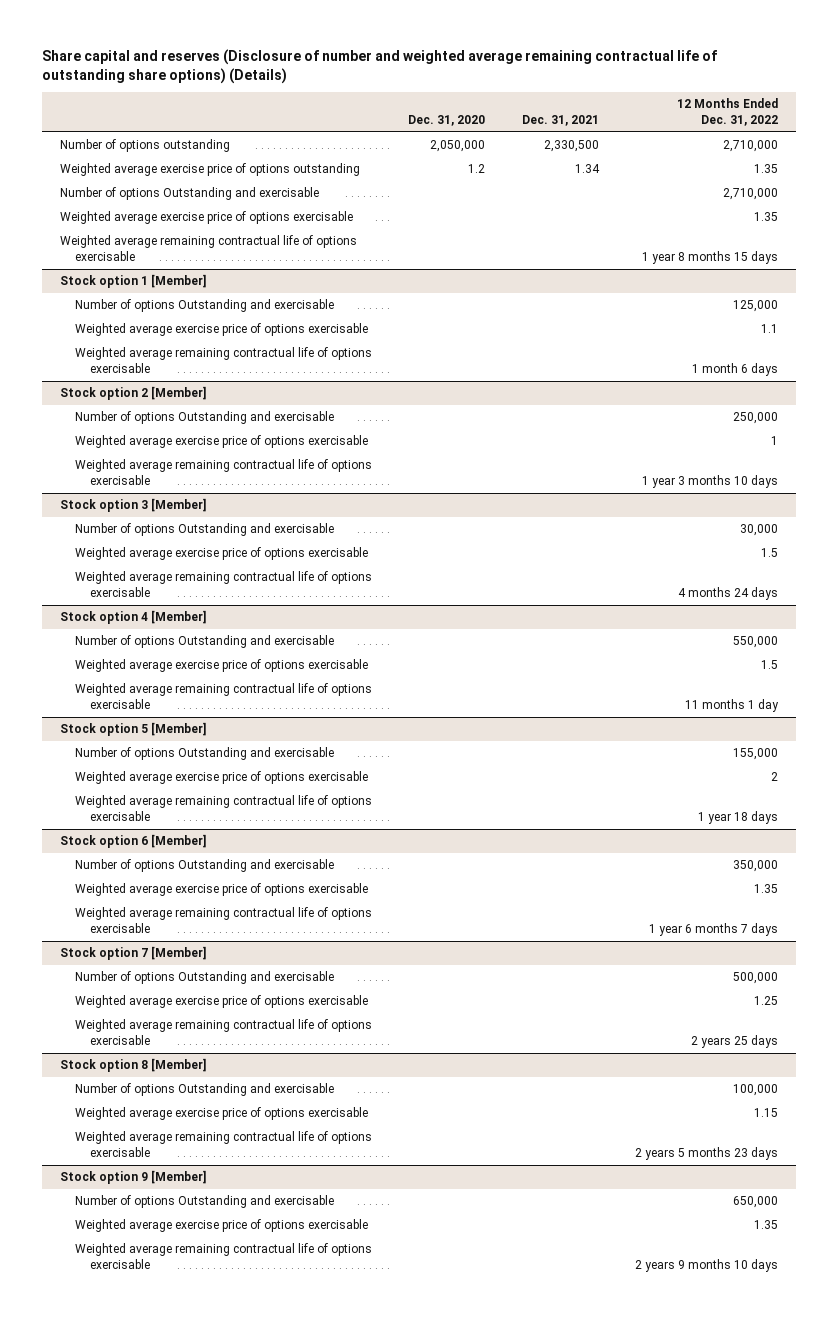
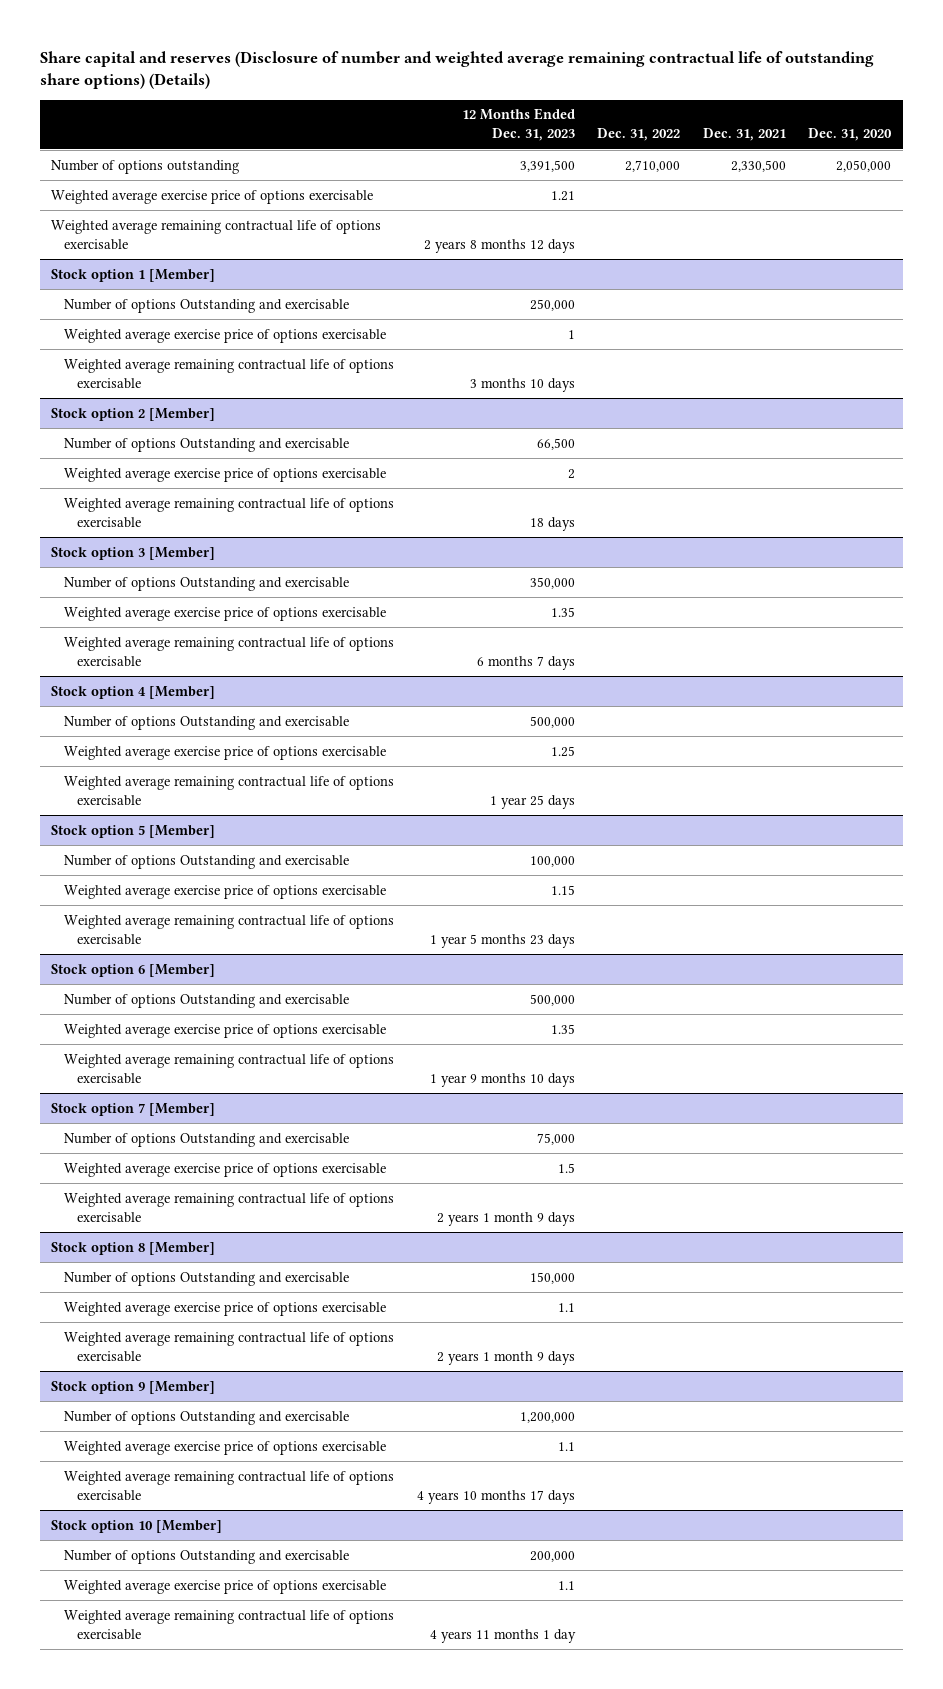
[677,98,779,126] 12 Months Ended Dec. 31, 2022 -> none
none -> [461,108,575,142] 12 Months Ended Dec. 31, 2023
none -> [597,128,681,142] Dec. 31, 2022
[59,163,360,177] Weighted average exercise price of options outstanding -> none
[59,187,319,201] Number of options Outstanding and exercisable -> none
none -> [51,1519,223,1533] Stock option 10 [Member]
none -> [64,1549,350,1564] Number of options Outstanding and exercisable
none -> [64,1579,387,1594] Weighted average exercise price of options exercisable
none -> [64,1609,395,1640] Weighted average remaining contractual life of options exercisable

